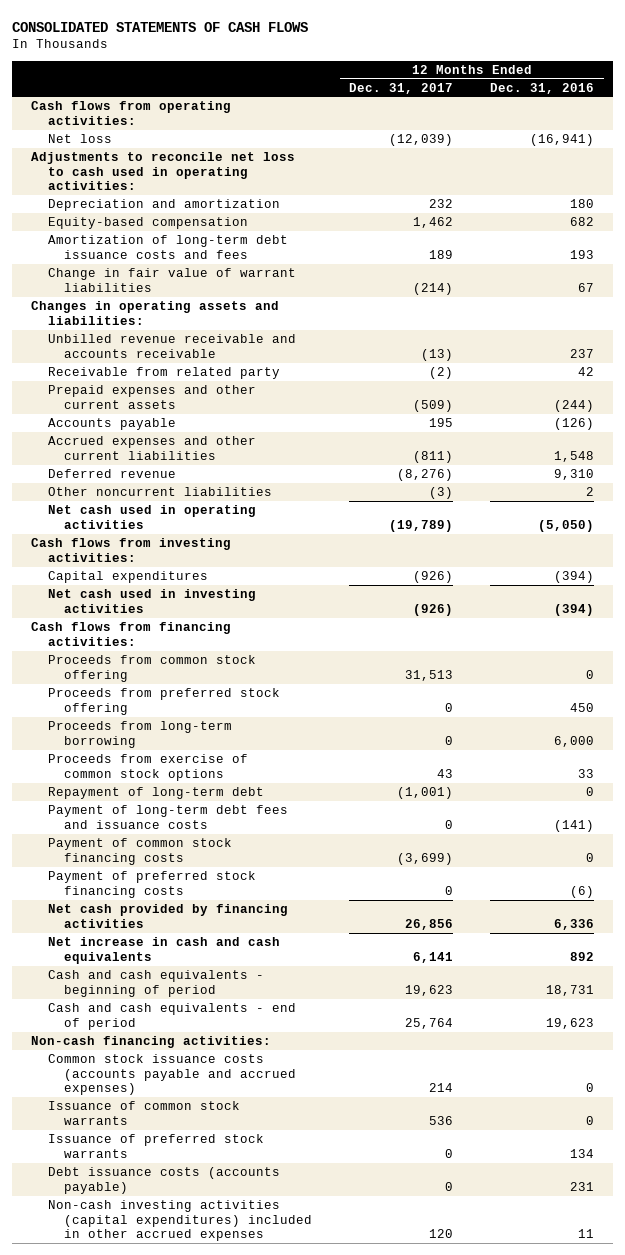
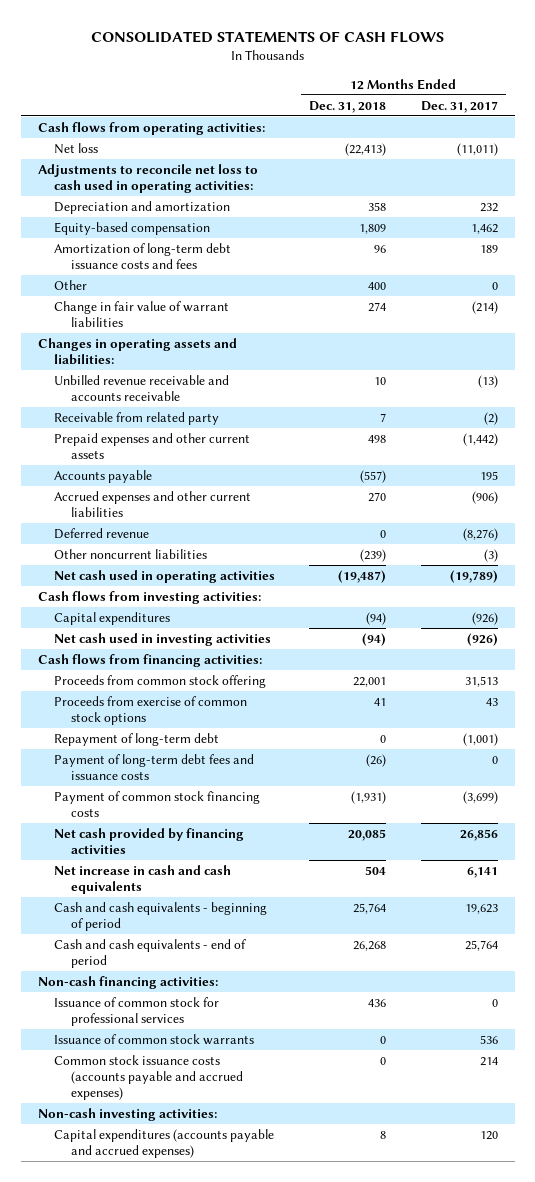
[490,82,595,94] Dec. 31, 2016 -> none
none -> [309,100,387,113] Dec. 31, 2018
[389,134,454,147] (12,039) -> [456,142,498,156] (11,011)
none -> [54,279,88,290] Other
[413,399,454,412] (509) -> [462,432,498,446] (1,442)
[413,450,454,463] (811) -> [471,490,498,504] (906)
[47,688,280,715] Proceeds from preferred stock offering -> none
[47,721,232,748] Proceeds from long-term borrowing -> none
[47,871,256,898] Payment of preferred stock financing costs -> none
none -> [54,996,220,1026] Issuance of common stock for professional services
[47,1134,264,1158] Issuance of preferred stock warrants -> none
[47,1167,280,1194] Debt issuance costs (accounts payable) -> none
[47,1054,297,1096] Common stock issuance costs (accounts payable and accrued expenses) -> [54,1054,243,1100] Common stock issuance costs (accounts payable and accrued expenses)
none -> [37,1107,217,1121] Non-cash investing activities:
[47,1200,313,1242] Non-cash investing activities (capital expenditures) included in other accrued expenses -> [54,1128,275,1158] Capital expenditures (accounts payable and accrued expenses)

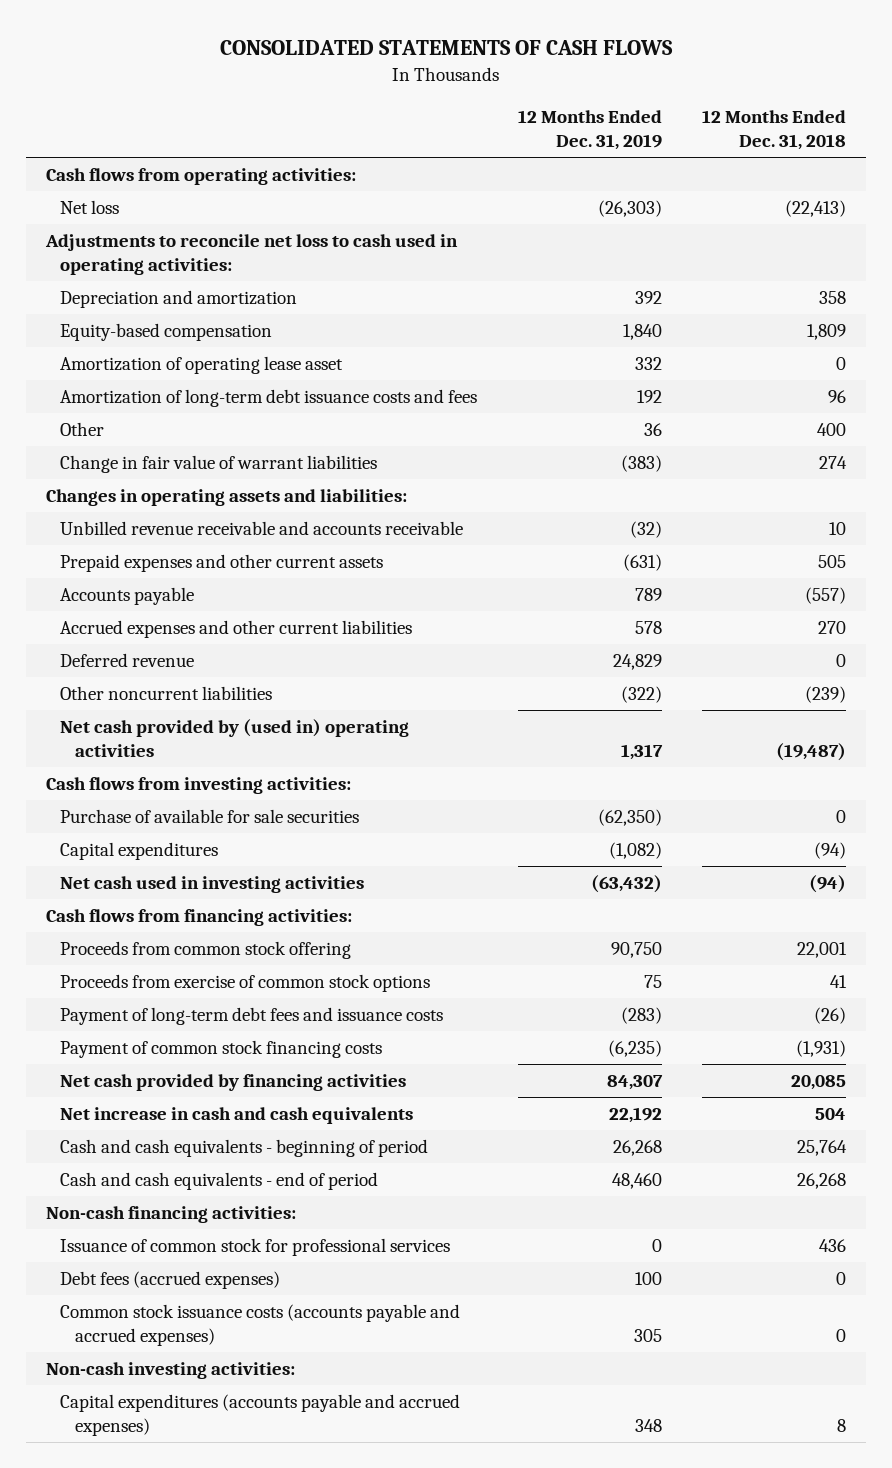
[420,100,498,113] Dec. 31, 2017 -> none
none -> [517,110,662,151] 12 Months Ended Dec. 31, 2019
none -> [60,356,344,375] Amortization of operating lease asset
[54,411,220,425] Receivable from related party -> none
[368,434,387,443] 498 -> [817,555,846,569] 505
[54,569,276,583] Net cash used in operating activities -> [60,719,410,758] Net cash provided by (used in) operating activities
none -> [60,809,360,824] Purchase of available for sale securities
[54,732,220,746] Repayment of long-term debt -> none
[54,1033,255,1045] Issuance of common stock warrants -> none
none -> [60,1271,281,1290] Debt fees (accrued expenses)

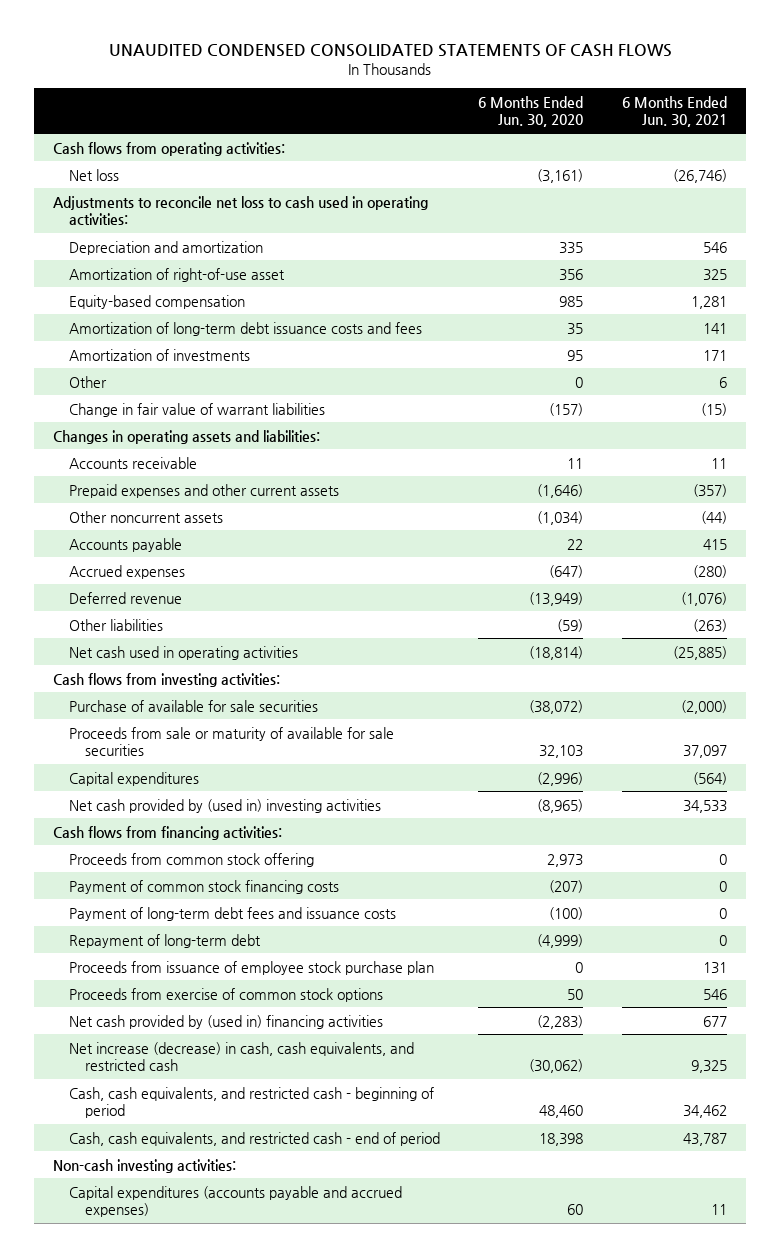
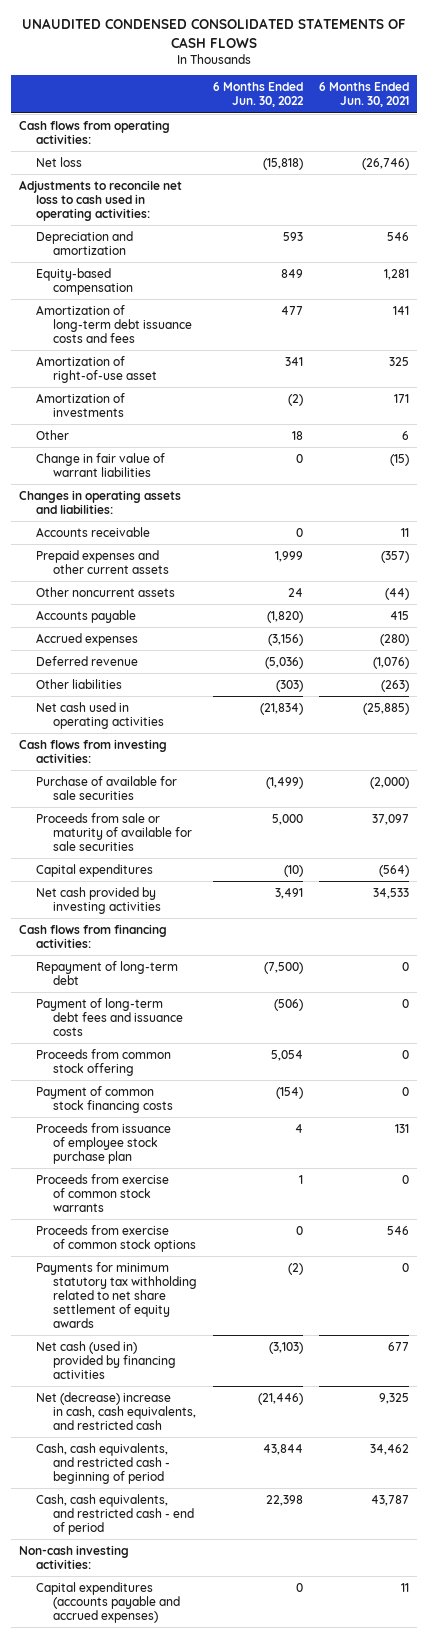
[478,95,584,128] 6 Months Ended Jun. 30, 2020 -> none
none -> [213,82,305,108] 6 Months Ended Jun. 30, 2022
[68,267,285,282] Amortization of right-of-use asset -> [35,355,157,383] Amortization of right-of-use asset
[68,798,381,813] Net cash provided by (used in) investing activities -> [35,886,161,914] Net cash provided by investing activities
[68,933,261,948] Repayment of long-term debt -> [35,960,178,985] Repayment of long-term debt
[68,906,396,921] Payment of long-term debt fees and issuance costs -> [35,997,183,1036] Payment of long-term debt fees and issuance costs
none -> [35,1173,169,1212] Proceeds from exercise of common stock warrants
none -> [35,1261,197,1328] Payments for minimum statutory tax withholding related to net share settlement of equity awards
[68,1014,383,1029] Net cash provided by (used in) financing activities -> [35,1340,176,1379] Net cash (used in) provided by financing activities
[68,1041,414,1072] Net increase (decrease) in cash, cash equivalents, and restricted cash -> [35,1391,196,1430] Net (decrease) increase in cash, cash equivalents, and restricted cash

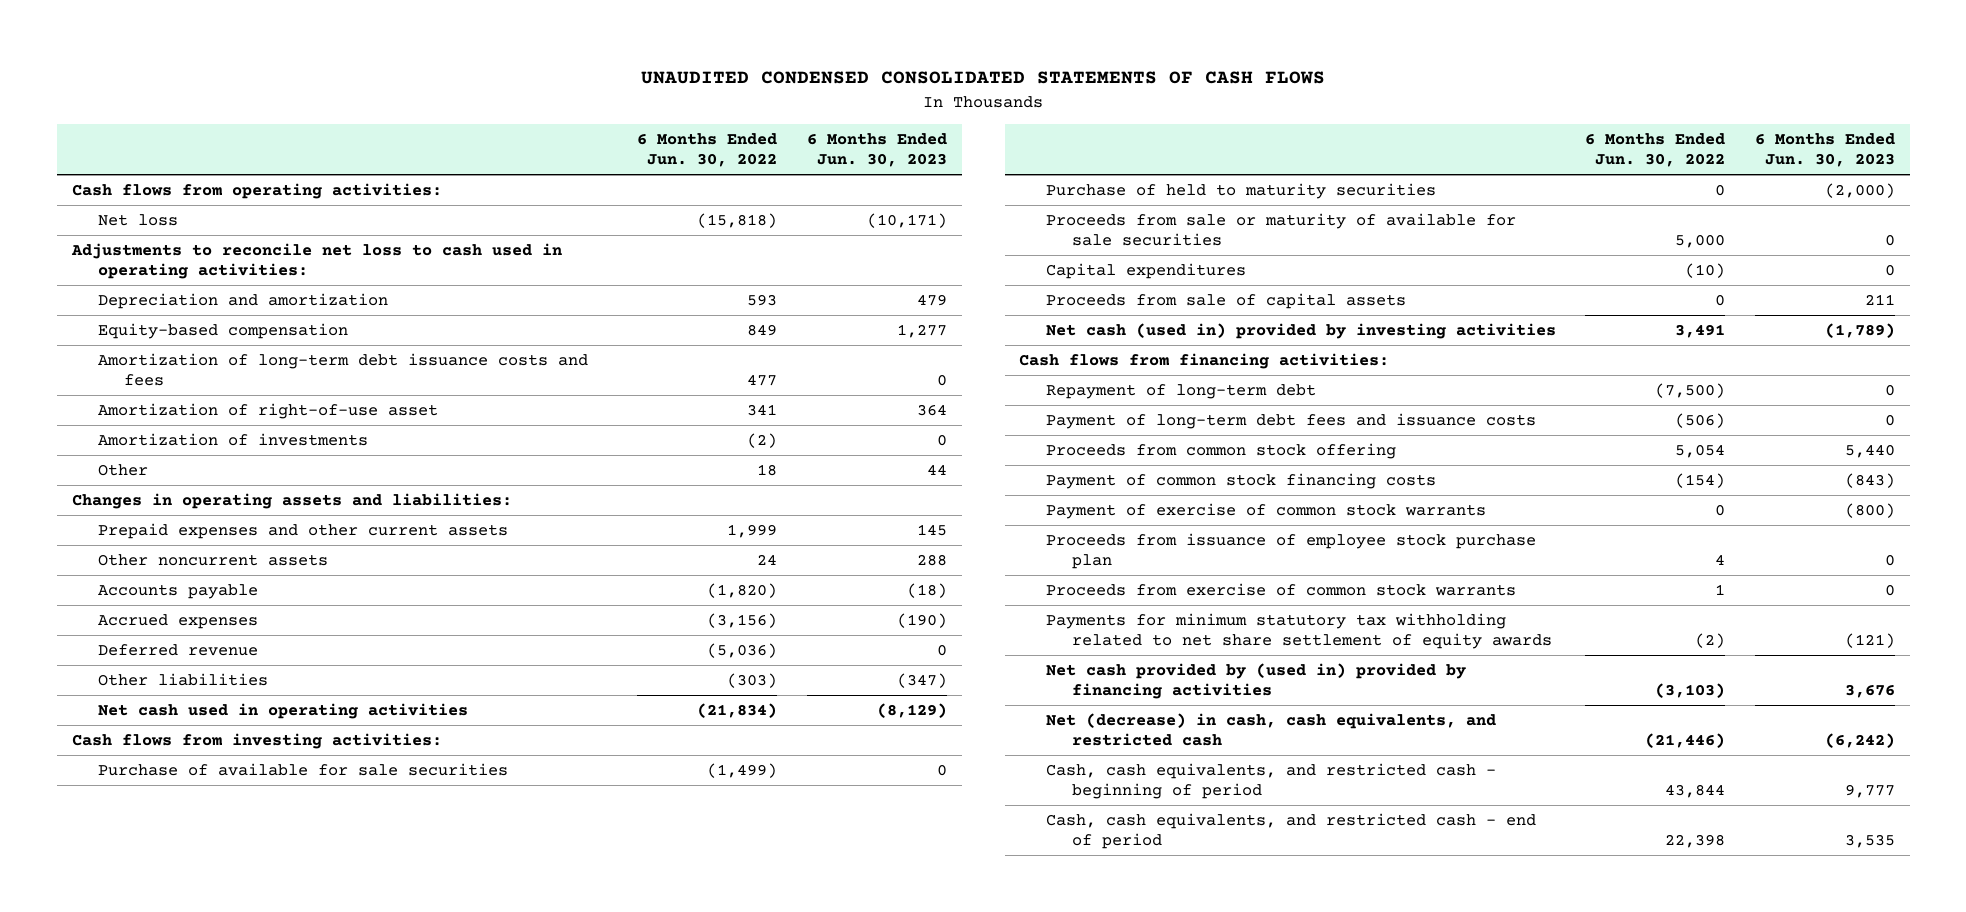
[319,82,410,108] 6 Months Ended Jun. 30, 2021 -> none
none -> [807,132,948,168] 6 Months Ended Jun. 30, 2023
[35,452,165,477] Change in fair value of warrant liabilities -> none
[35,526,150,537] Accounts receivable -> none
none -> [1045,182,1436,199] Purchase of held to maturity securities
none -> [1045,292,1406,309] Proceeds from sale of capital assets
[35,886,161,914] Net cash provided by investing activities -> [1045,322,1556,339] Net cash (used in) provided by investing activities
none -> [1045,502,1486,519] Payment of exercise of common stock warrants
[35,1224,196,1252] Proceeds from exercise of common stock options -> none
[35,1340,176,1379] Net cash (used in) provided by financing activities -> [1045,662,1466,700] Net cash provided by (used in) provided by financing activities
[35,1391,196,1430] Net (decrease) increase in cash, cash equivalents, and restricted cash -> [1045,712,1496,747] Net (decrease) in cash, cash equivalents, and restricted cash
[18,1544,129,1569] Non-cash investing activities: -> none
[35,1581,180,1623] Capital expenditures (accounts payable and accrued expenses) -> none

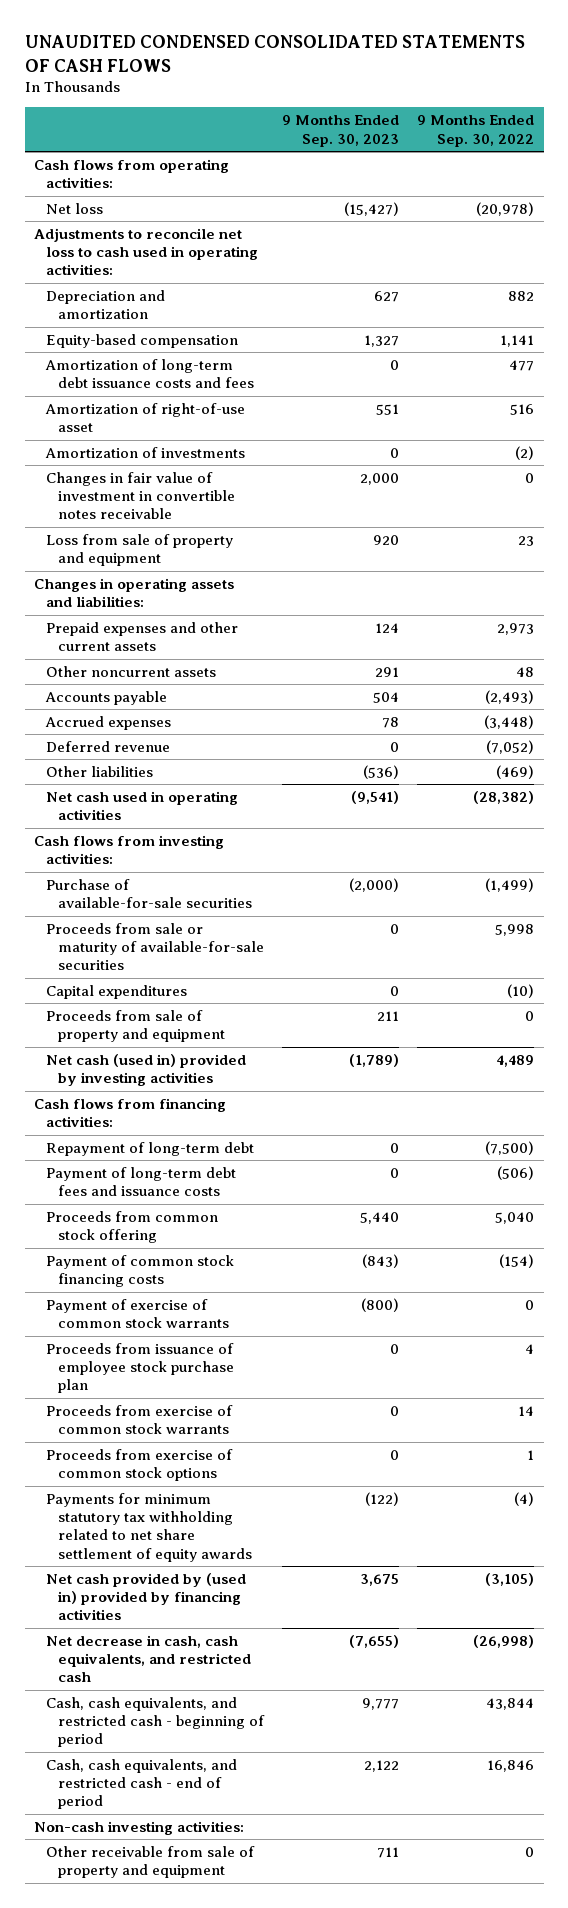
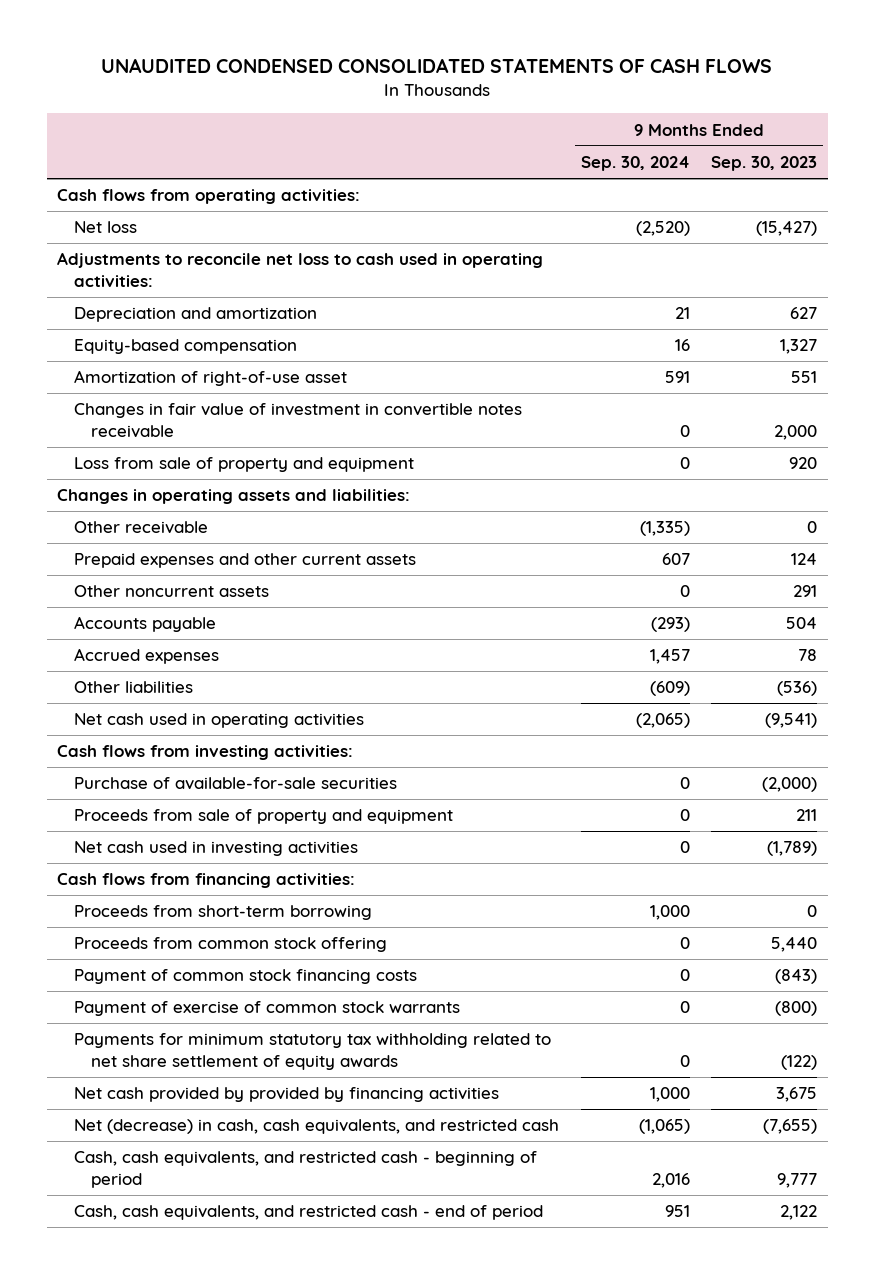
[417,115,535,147] 9 Months Ended Sep. 30, 2022 -> none
none -> [580,156,690,172] Sep. 30, 2024
[44,358,254,389] Amortization of long-term debt issuance costs and fees -> none
[44,446,245,458] Amortization of investments -> none
none -> [74,521,209,535] Other receivable
[45,740,170,752] Deferred revenue -> none
[45,922,264,971] Proceeds from sale or maturity of available-for-sale securities -> none
[45,984,187,999] Capital expenditures -> none
[45,1053,246,1087] Net cash (used in) provided by investing activities -> [74,841,359,857] Net cash used in investing activities
[45,1141,254,1156] Repayment of long-term debt -> none
[45,1166,236,1197] Payment of long-term debt fees and issuance costs -> none
none -> [74,905,373,921] Proceeds from short-term borrowing
[45,1342,234,1394] Proceeds from issuance of employee stock purchase plan -> none
[45,1404,233,1435] Proceeds from exercise of common stock warrants -> none
[45,1448,233,1482] Proceeds from exercise of common stock options -> none
[45,1572,246,1621] Net cash provided by (used in) provided by financing activities -> [74,1087,500,1103] Net cash provided by provided by financing activities
[45,1634,251,1683] Net decrease in cash, cash equivalents, and restricted cash -> [74,1119,560,1135] Net (decrease) in cash, cash equivalents, and restricted cash
[33,1820,244,1835] Non-cash investing activities: -> none
[45,1845,255,1879] Other receivable from sale of property and equipment -> none

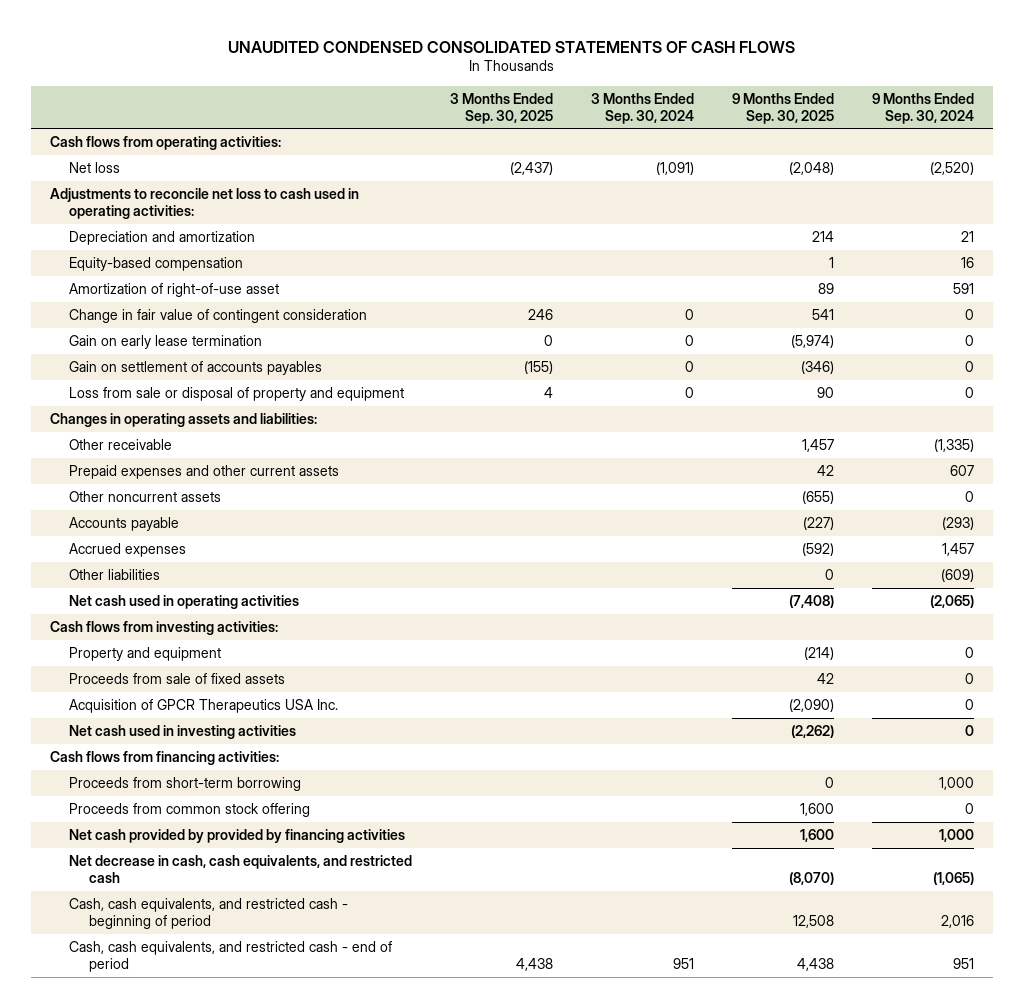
[711,156,818,172] Sep. 30, 2023 -> none
none -> [450,92,554,124] 3 Months Ended Sep. 30, 2025
none -> [591,92,695,124] 3 Months Ended Sep. 30, 2024
none -> [732,92,835,124] 9 Months Ended Sep. 30, 2025
[74,403,523,438] Changes in fair value of investment in convertible notes receivable -> none
none -> [69,309,368,324] Change in fair value of contingent consideration
none -> [69,335,263,350] Gain on early lease termination
none -> [69,361,323,376] Gain on settlement of accounts payables
[74,457,415,473] Loss from sale of property and equipment -> [69,387,405,402] Loss from sale or disposal of property and equipment
[74,777,398,791] Purchase of available-for-sale securities -> none
none -> [69,647,222,662] Property and equipment
[74,809,454,825] Proceeds from sale of property and equipment -> [69,673,286,685] Proceeds from sale of fixed assets
none -> [69,699,339,714] Acquisition of GPCR Therapeutics USA Inc.
[74,969,418,985] Payment of common stock financing costs -> none
[74,1001,461,1017] Payment of exercise of common stock warrants -> none
[74,1033,552,1070] Payments for minimum statutory tax withholding related to net share settlement of equity awards -> none
[74,1119,560,1135] Net (decrease) in cash, cash equivalents, and restricted cash -> [69,855,413,883] Net decrease in cash, cash equivalents, and restricted cash

